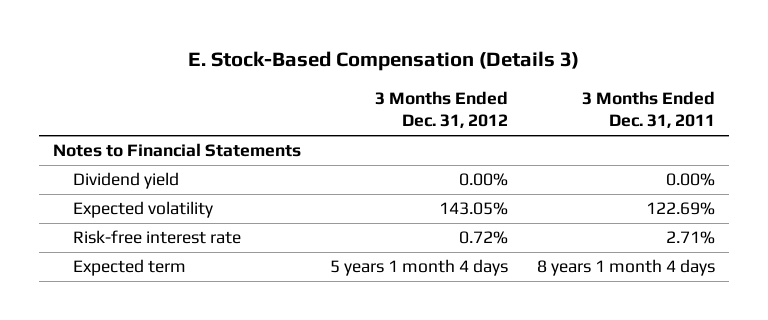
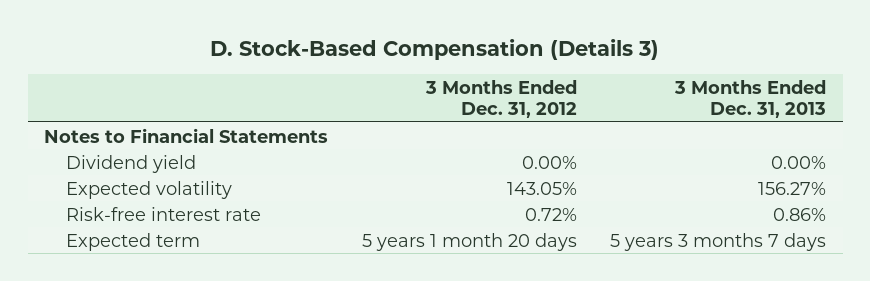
[187,50,579,71] E. Stock-Based Compensation (Details 3) -> [210,38,660,60] D. Stock-Based Compensation (Details 3)
[581,90,715,129] 3 Months Ended Dec. 31, 2011 -> none
none -> [674,79,827,119] 3 Months Ended Dec. 31, 2013
[329,259,508,277] 5 years 1 month 4 days -> [361,232,577,251] 5 years 1 month 20 days

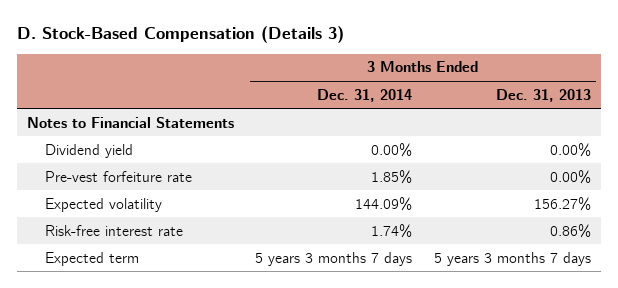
[424,79,577,119] 3 Months Ended Dec. 31, 2012 -> none
none -> [317,88,413,102] Dec. 31, 2014
none -> [44,170,192,182] Pre-vest forfeiture rate

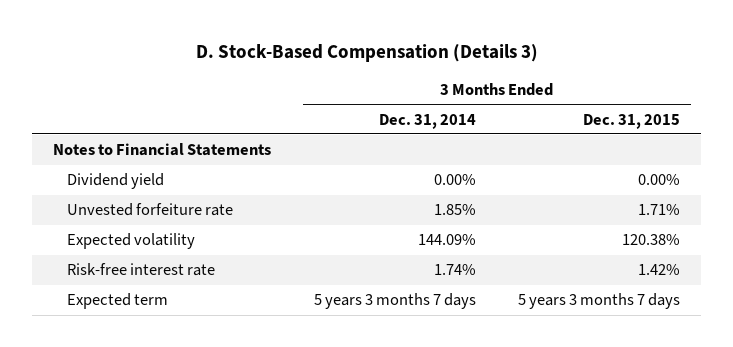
[495,88,591,102] Dec. 31, 2013 -> none
none -> [582,113,680,129] Dec. 31, 2015
[44,170,192,182] Pre-vest forfeiture rate -> [67,203,234,217] Unvested forfeiture rate

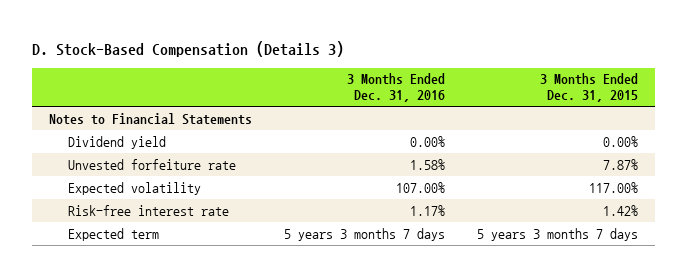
[378,113,476,129] Dec. 31, 2014 -> none
none -> [347,73,446,103] 3 Months Ended Dec. 31, 2016
[637,204,680,216] 1.71% -> [603,158,639,170] 7.87%
[621,234,680,246] 120.38% -> [589,181,639,193] 117.00%

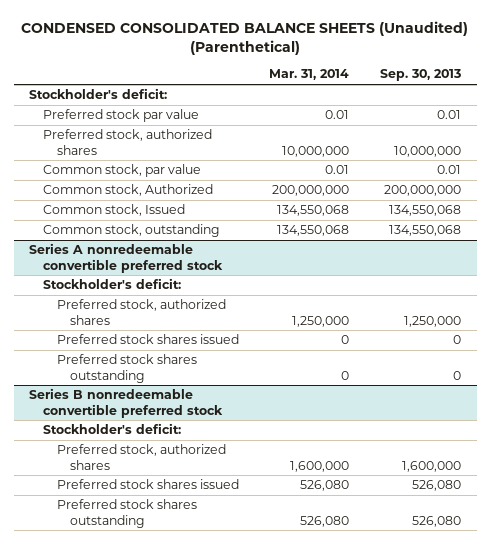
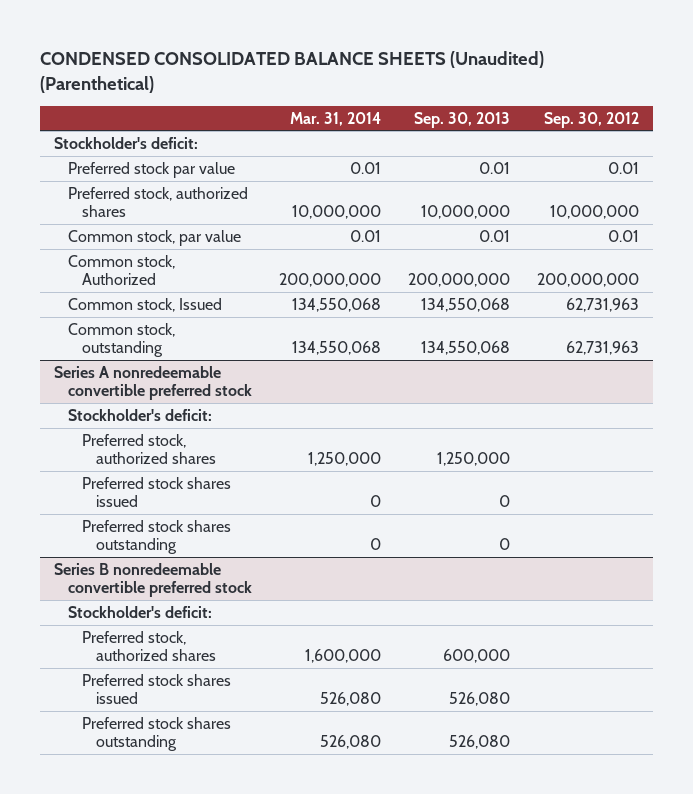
none -> [544,111,640,128] Sep. 30, 2012
[402,460,462,472] 1,600,000 -> [443,649,511,664] 600,000

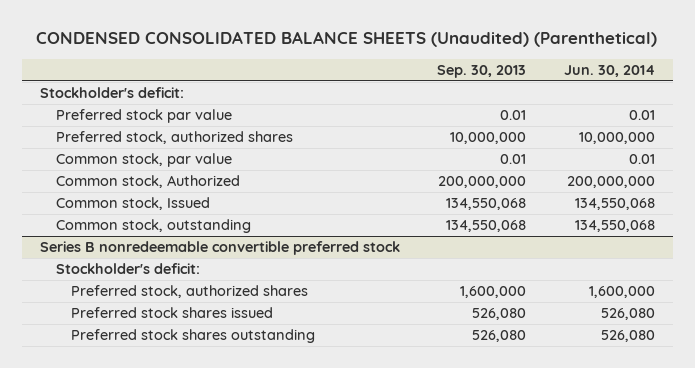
[290,111,382,126] Mar. 31, 2014 -> none
[544,111,640,128] Sep. 30, 2012 -> none
none -> [563,65,655,78] Jun. 30, 2014
[53,365,252,401] Series A nonredeemable convertible preferred stock -> none
[67,408,212,421] Stockholder's deficit: -> none
[82,433,217,465] Preferred stock, authorized shares -> none
[82,476,232,508] Preferred stock shares issued -> none
[82,519,232,555] Preferred stock shares outstanding -> none
[443,649,511,664] 600,000 -> [460,286,527,299] 1,600,000

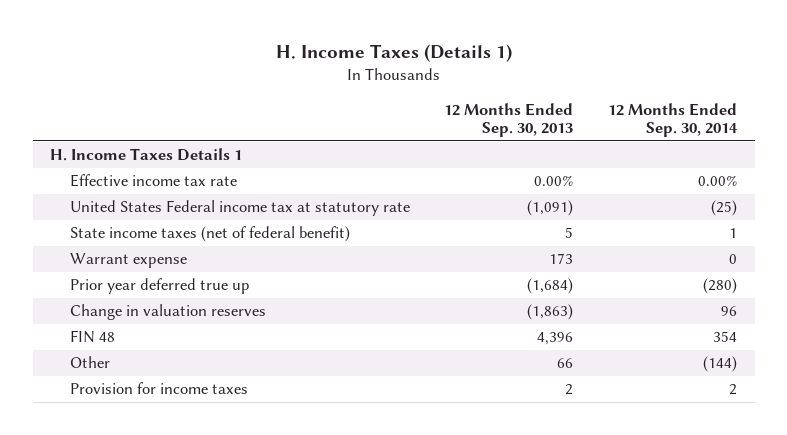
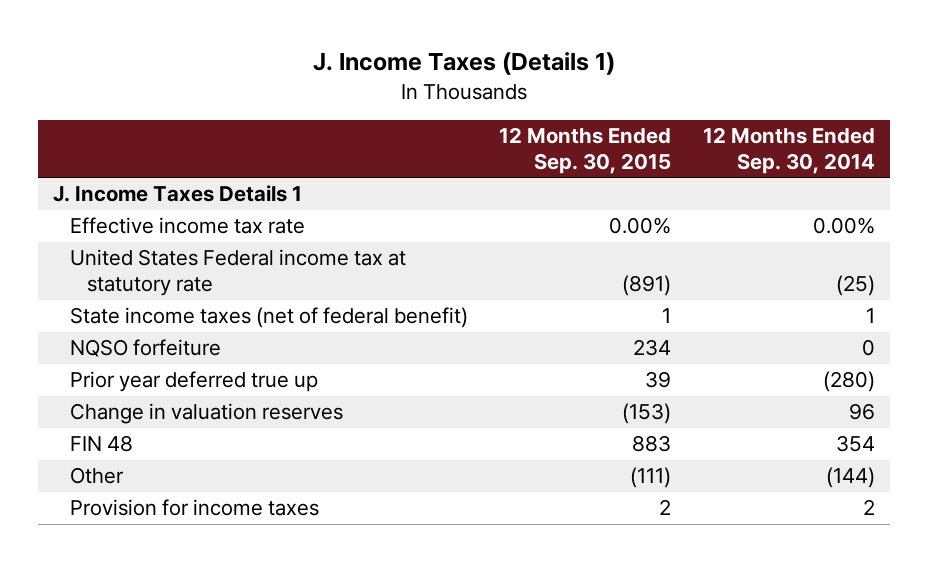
[275,43,512,62] H. Income Taxes (Details 1) -> [312,52,615,76] J. Income Taxes (Details 1)
[444,102,574,138] 12 Months Ended Sep. 30, 2013 -> none
none -> [499,126,672,175] 12 Months Ended Sep. 30, 2015
[49,148,242,162] H. Income Taxes Details 1 -> [53,185,303,203] J. Income Taxes Details 1
[69,253,187,269] Warrant expense -> none
none -> [69,339,221,358] NQSO forfeiture

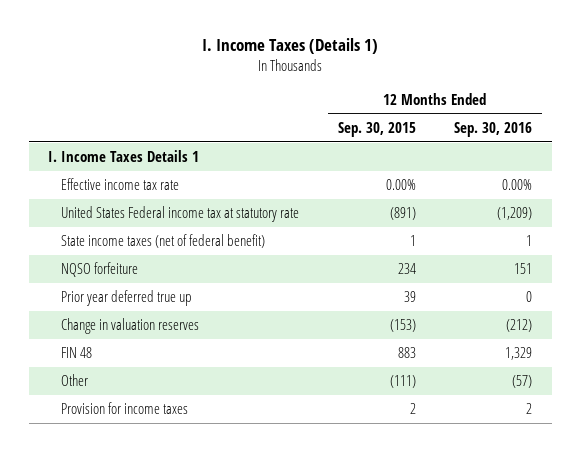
[312,52,615,76] J. Income Taxes (Details 1) -> [202,38,379,55] I. Income Taxes (Details 1)
[702,126,875,175] 12 Months Ended Sep. 30, 2014 -> none
none -> [454,121,533,137] Sep. 30, 2016
[53,185,303,203] J. Income Taxes Details 1 -> [47,150,199,163] I. Income Taxes Details 1

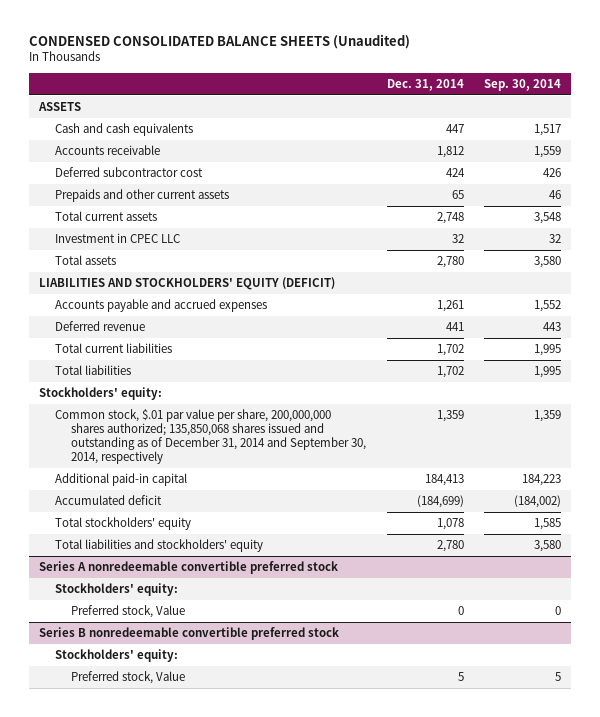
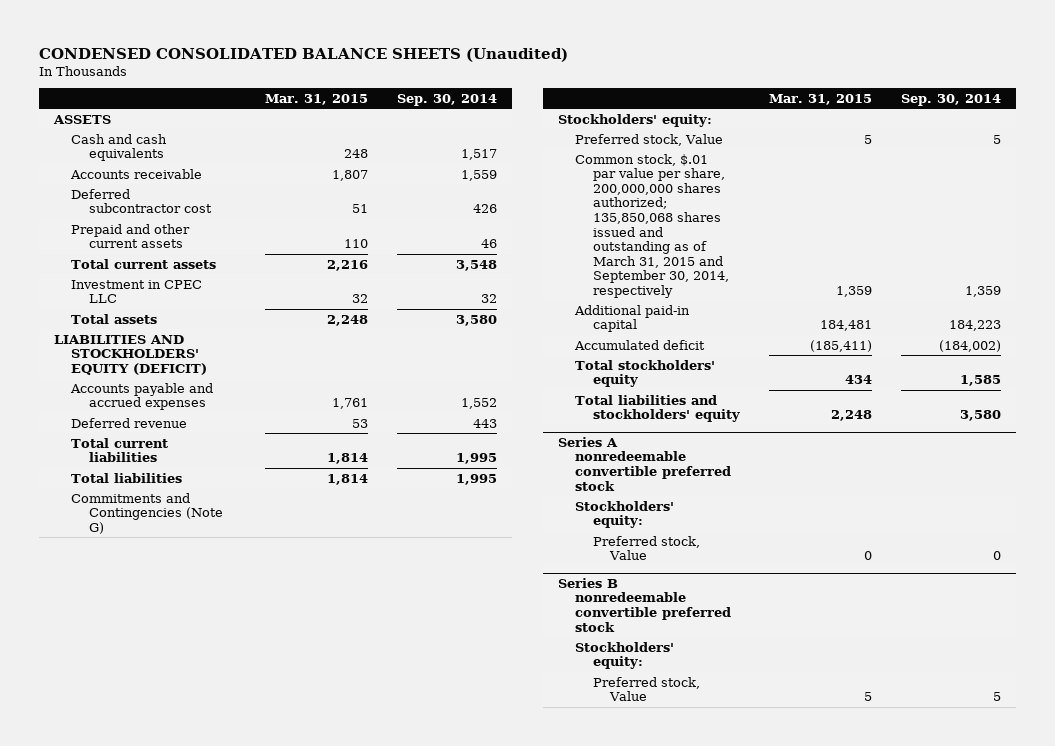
[386,78,464,91] Dec. 31, 2014 -> none
none -> [265,93,369,105] Mar. 31, 2015
[55,189,230,203] Prepaids and other current assets -> [71,223,191,249] Prepaid and other current assets
none -> [71,492,223,534] Commitments and Contingencies (Note G)
none -> [575,133,724,146] Preferred stock, Value
[55,409,367,464] Common stock, $.01 par value per share, 200,000,000 shares authorized; 135,850,068 shares issued and outstanding as of December 31, 2014 and September 30, 2014, respectively -> [575,153,729,299] Common stock, $.01 par value per share, 200,000,000 shares authorized; 135,850,068 shares issued and outstanding as of March 31, 2015 and September 30, 2014, respectively

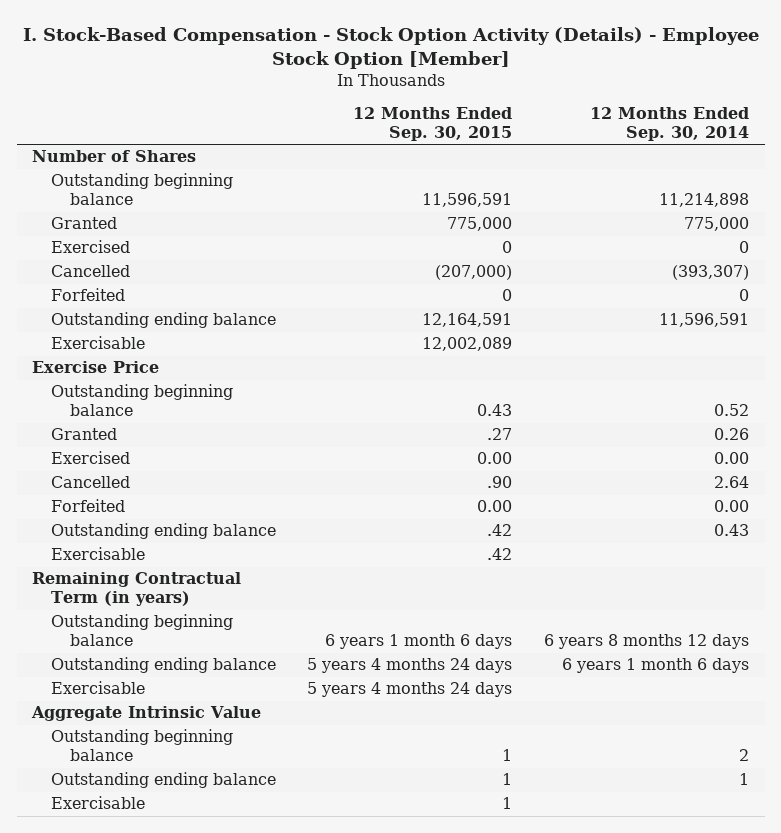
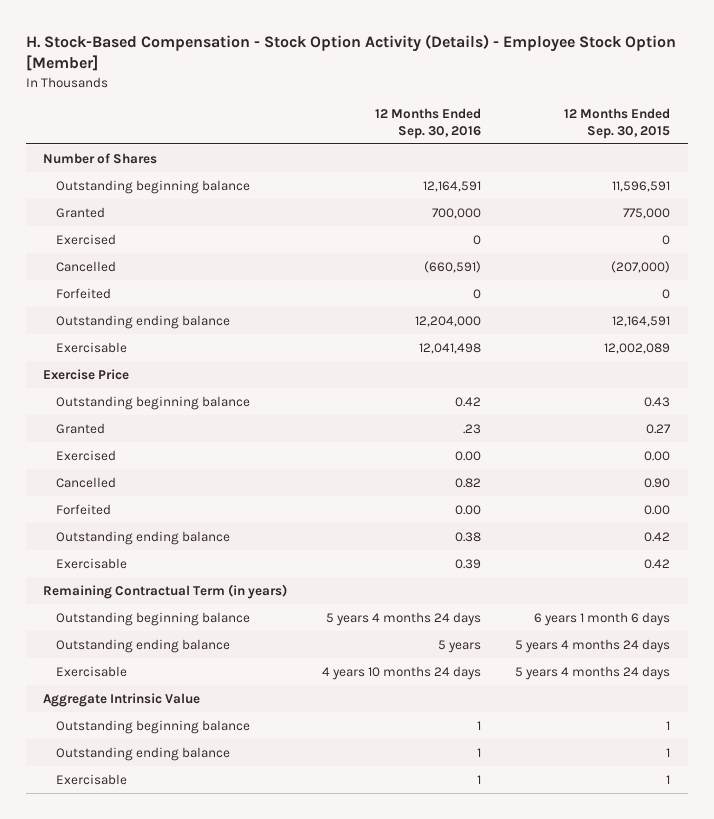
[22,26,759,70] I. Stock-Based Compensation - Stock Option Activity (Details) - Employee Stock Option [Member] -> [25,34,676,72] H. Stock-Based Compensation - Stock Option Activity (Details) - Employee Stock Option [Member]
[589,107,749,142] 12 Months Ended Sep. 30, 2014 -> none
none -> [374,108,481,139] 12 Months Ended Sep. 30, 2016
[487,428,513,441] .27 -> [646,423,672,434] 0.27
[487,476,513,489] .90 -> [644,477,671,488] 0.90
[487,524,513,537] .42 -> [644,531,671,542] 0.42
[487,548,513,561] .42 -> [644,558,671,569] 0.42

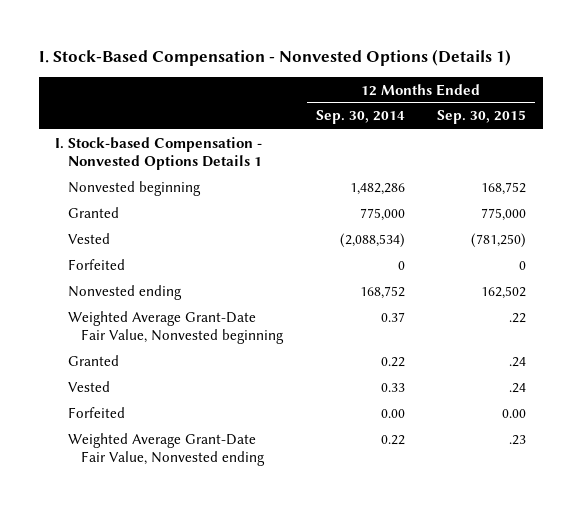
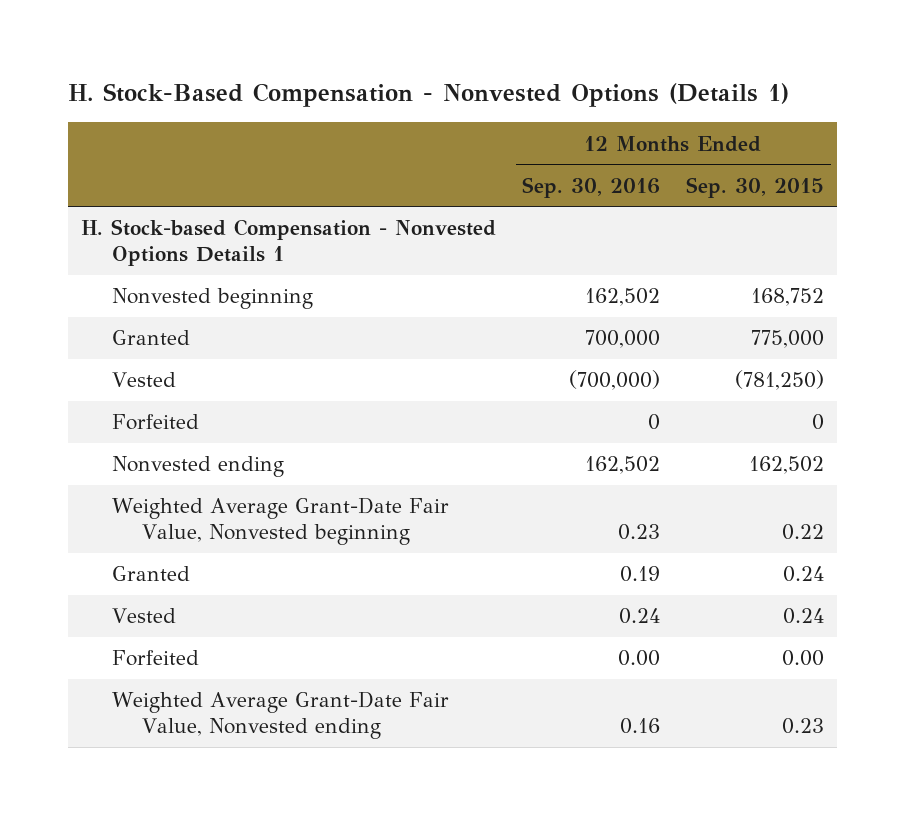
[38,48,511,66] I. Stock-Based Compensation - Nonvested Options (Details 1) -> [67,82,789,107] H. Stock-Based Compensation - Nonvested Options (Details 1)
[315,110,405,125] Sep. 30, 2014 -> none
none -> [522,176,661,198] Sep. 30, 2016
[55,136,263,171] I. Stock-based Compensation - Nonvested Options Details 1 -> [81,219,497,266] H. Stock-based Compensation - Nonvested Options Details 1
[509,312,527,323] .22 -> [782,523,825,540] 0.22
[509,356,527,367] .24 -> [783,566,825,583] 0.24
[509,382,527,393] .24 -> [783,608,825,625] 0.24
[509,434,527,445] .23 -> [782,717,825,734] 0.23

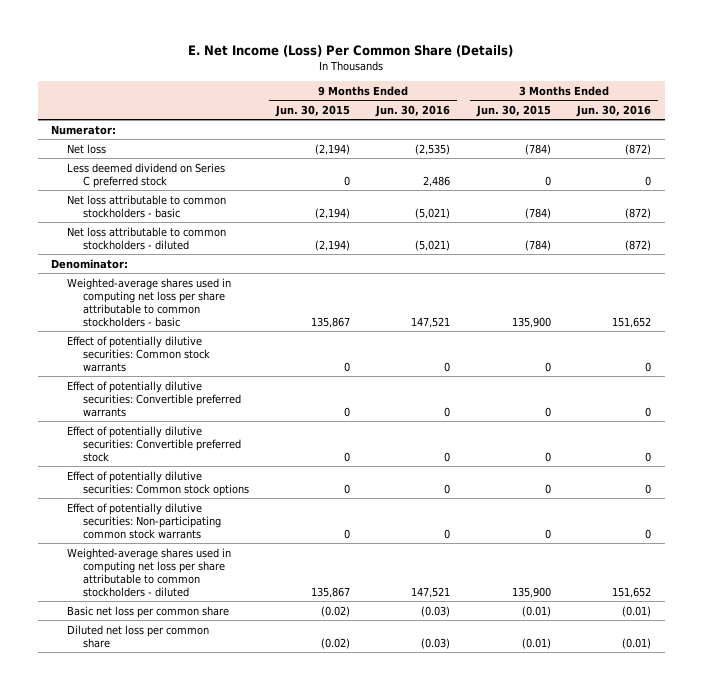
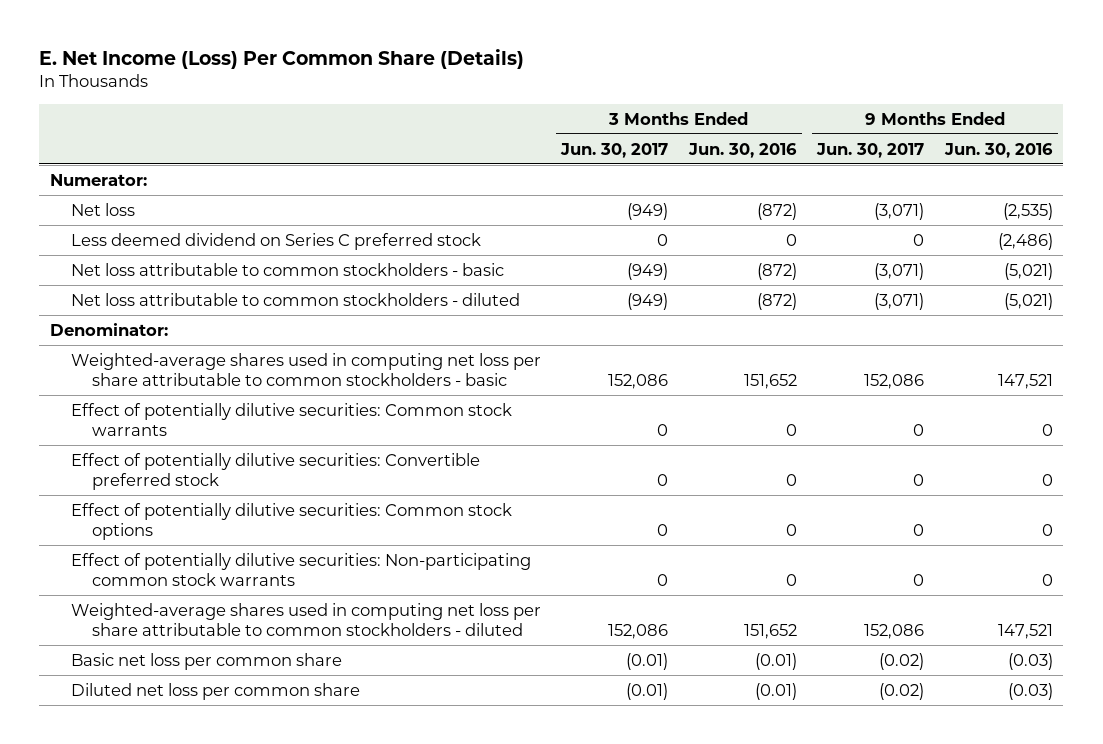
[274,104,350,117] Jun. 30, 2015 -> none
[475,104,551,117] Jun. 30, 2015 -> none
none -> [560,142,669,158] Jun. 30, 2017
none -> [816,142,925,158] Jun. 30, 2017
[423,175,451,187] 2,486 -> [997,232,1053,250] (2,486)
[67,380,242,417] Effect of potentially dilutive securities: Convertible preferred warrants -> none

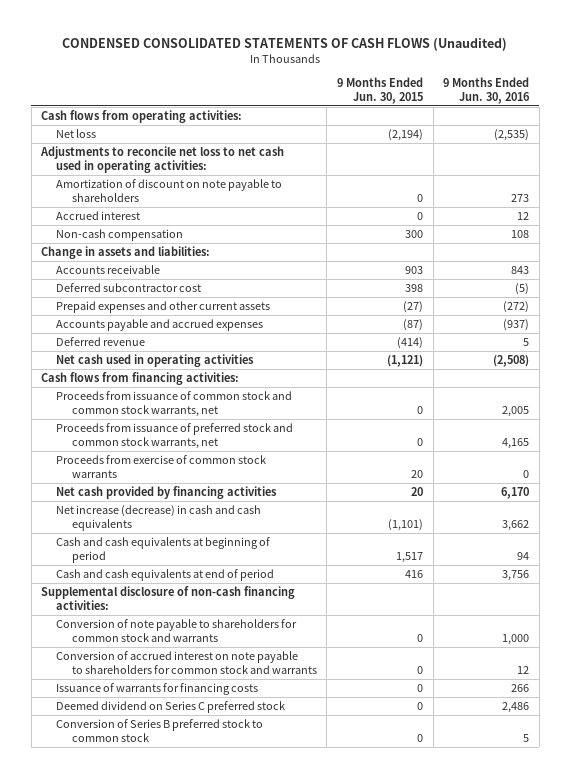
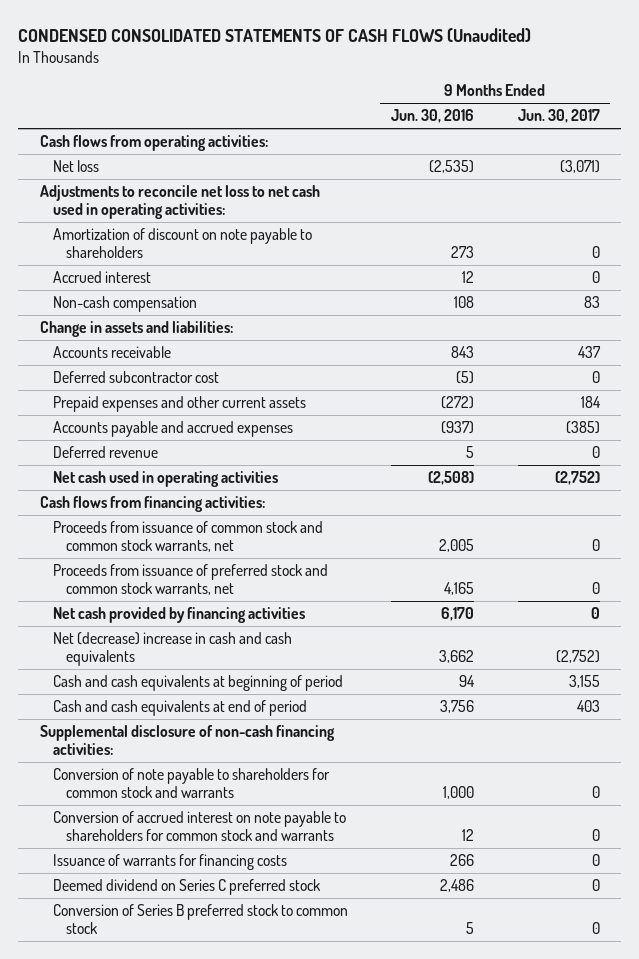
[336,76,423,104] 9 Months Ended Jun. 30, 2015 -> none
none -> [517,109,600,124] Jun. 30, 2017
[56,454,267,478] Proceeds from exercise of common stock warrants -> none
[56,504,262,531] Net increase (decrease) in cash and cash equivalents -> [52,632,292,667] Net (decrease) increase in cash and cash equivalents

